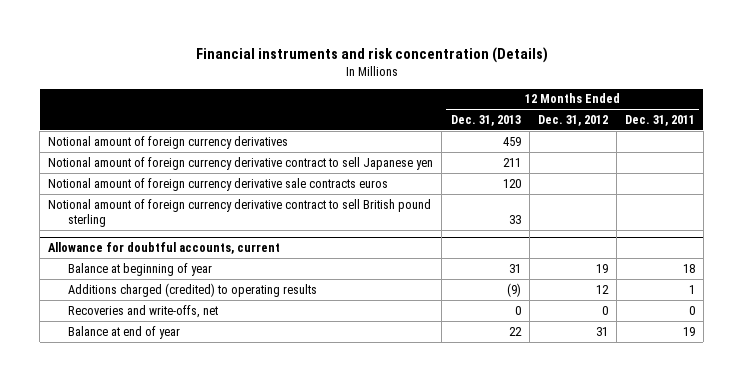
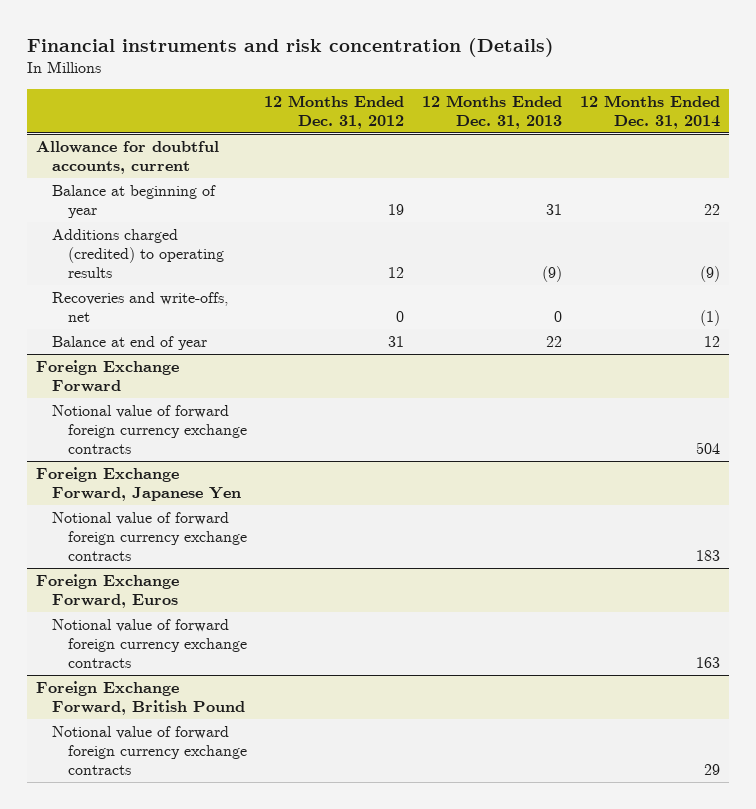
[624,115,695,127] Dec. 31, 2011 -> none
none -> [580,95,721,129] 12 Months Ended Dec. 31, 2014
[48,135,289,149] Notional amount of foreign currency derivatives -> none
[48,156,434,170] Notional amount of foreign currency derivative contract to sell Japanese yen -> none
[48,177,389,191] Notional amount of foreign currency derivative sale contracts euros -> none
[48,198,432,227] Notional amount of foreign currency derivative contract to sell British pound sterling -> none
none -> [35,359,179,392] Foreign Exchange Forward
none -> [51,404,247,454] Notional value of forward foreign currency exchange contracts
none -> [35,466,241,501] Foreign Exchange Forward, Japanese Yen
none -> [51,511,247,561] Notional value of forward foreign currency exchange contracts
none -> [35,573,179,608] Foreign Exchange Forward, Euros
none -> [51,618,247,668] Notional value of forward foreign currency exchange contracts
none -> [35,680,245,715] Foreign Exchange Forward, British Pound
none -> [51,725,247,775] Notional value of forward foreign currency exchange contracts

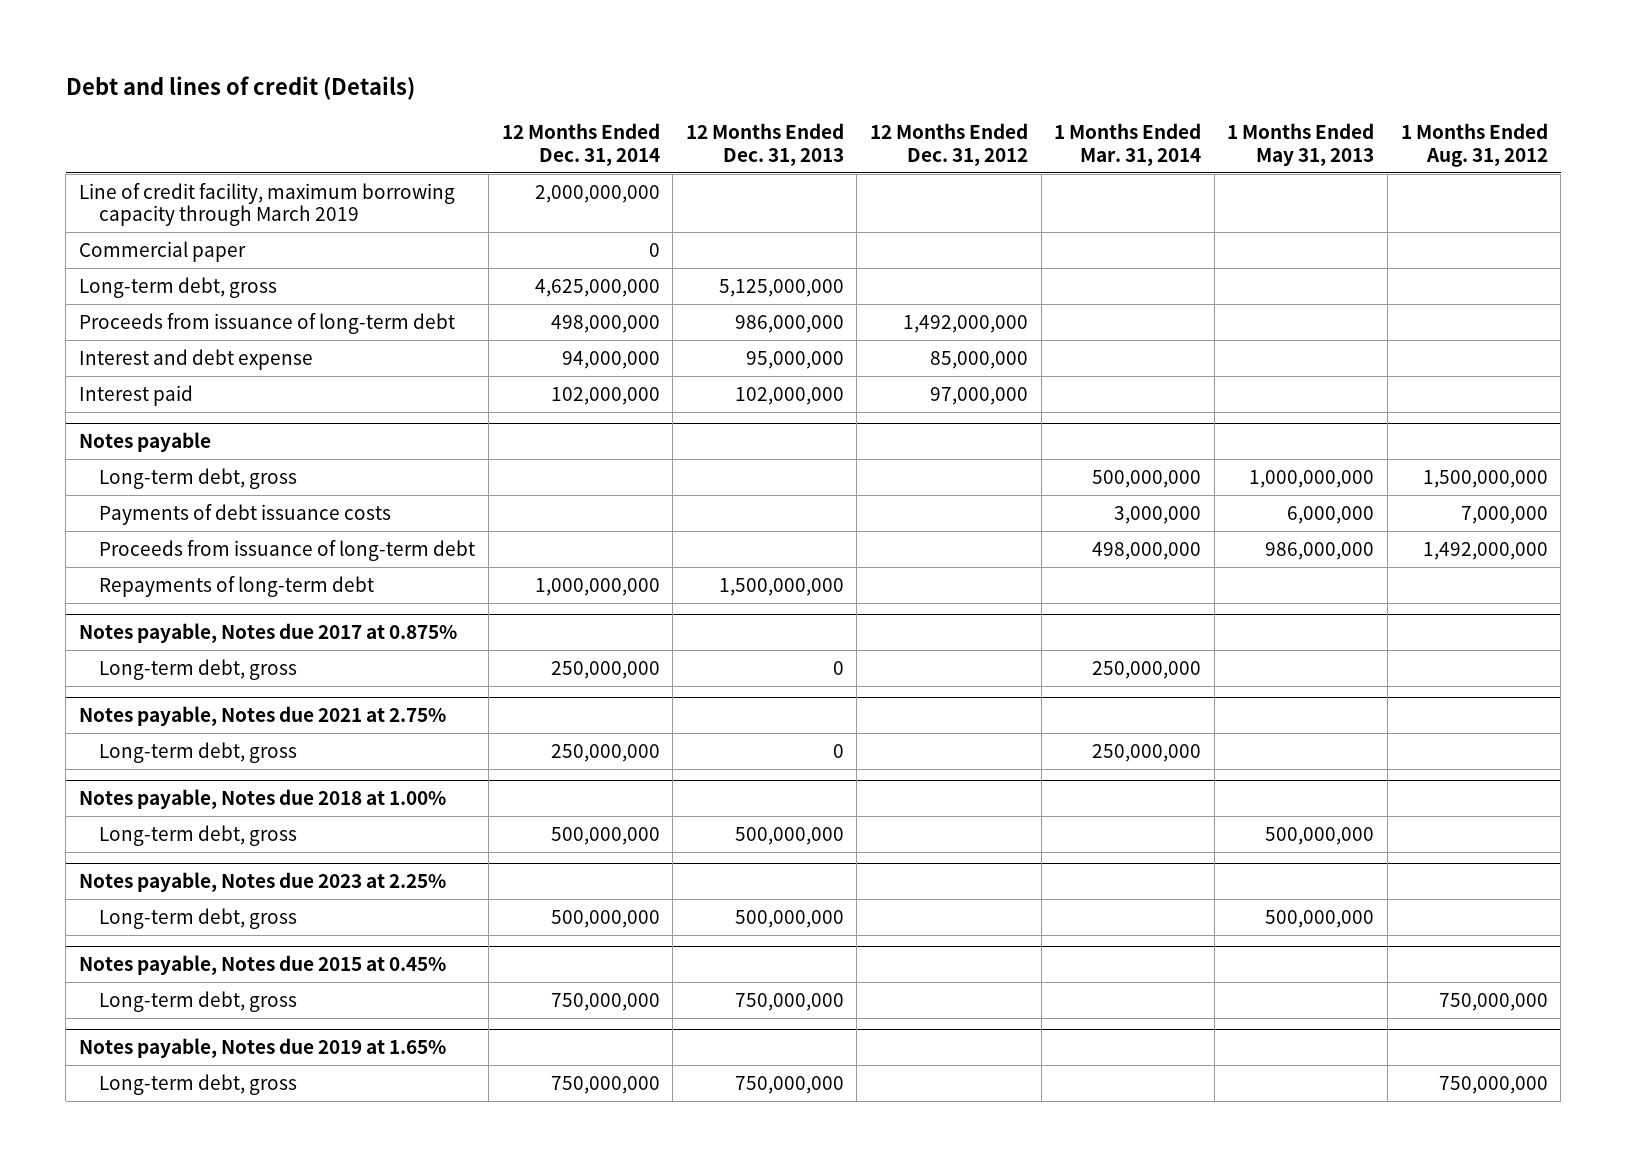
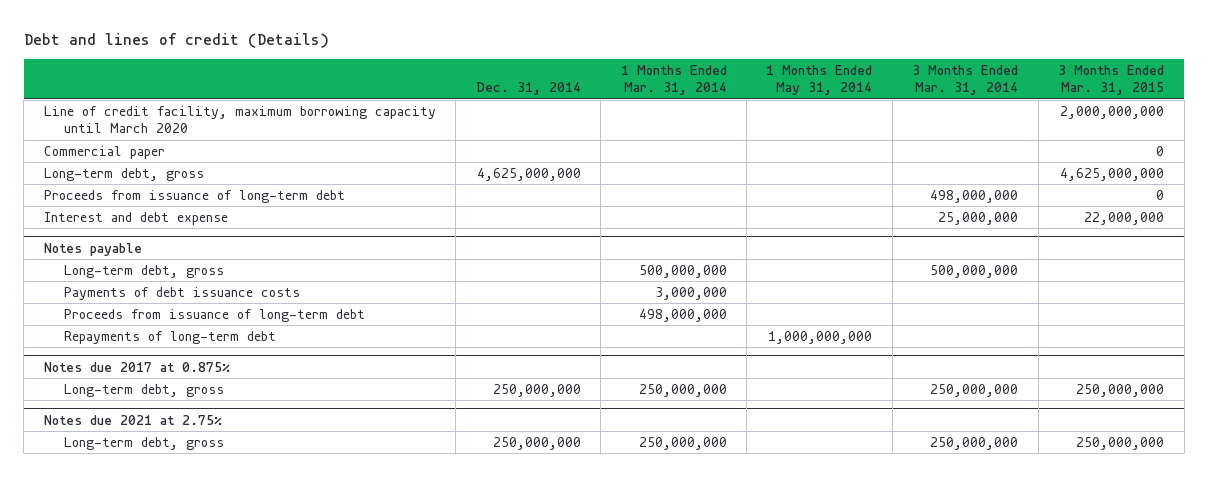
[501,123,660,166] 12 Months Ended Dec. 31, 2014 -> none
[685,123,844,166] 12 Months Ended Dec. 31, 2013 -> none
[870,123,1029,166] 12 Months Ended Dec. 31, 2012 -> none
[1227,123,1375,166] 1 Months Ended May 31, 2013 -> none
[1400,123,1548,167] 1 Months Ended Aug. 31, 2012 -> none
none -> [475,82,581,96] Dec. 31, 2014
none -> [766,65,873,96] 1 Months Ended May 31, 2014
none -> [912,65,1019,96] 3 Months Ended Mar. 31, 2014
none -> [1058,65,1165,96] 3 Months Ended Mar. 31, 2015
[79,182,456,227] Line of credit facility, maximum borrowing capacity through March 2019 -> [43,105,436,134] Line of credit facility, maximum borrowing capacity until March 2020
[79,384,194,406] Interest paid -> none
[79,623,458,644] Notes payable, Notes due 2017 at 0.875% -> [43,361,230,372] Notes due 2017 at 0.875%
[79,706,447,727] Notes payable, Notes due 2021 at 2.75% -> [43,414,222,425] Notes due 2021 at 2.75%
[79,789,447,810] Notes payable, Notes due 2018 at 1.00% -> none
[99,824,298,846] Long-term debt, gross -> none
[79,872,447,893] Notes payable, Notes due 2023 at 2.25% -> none
[99,907,298,929] Long-term debt, gross -> none
[79,955,447,976] Notes payable, Notes due 2015 at 0.45% -> none
[99,990,298,1012] Long-term debt, gross -> none
[79,1038,447,1059] Notes payable, Notes due 2019 at 1.65% -> none
[99,1073,298,1095] Long-term debt, gross -> none

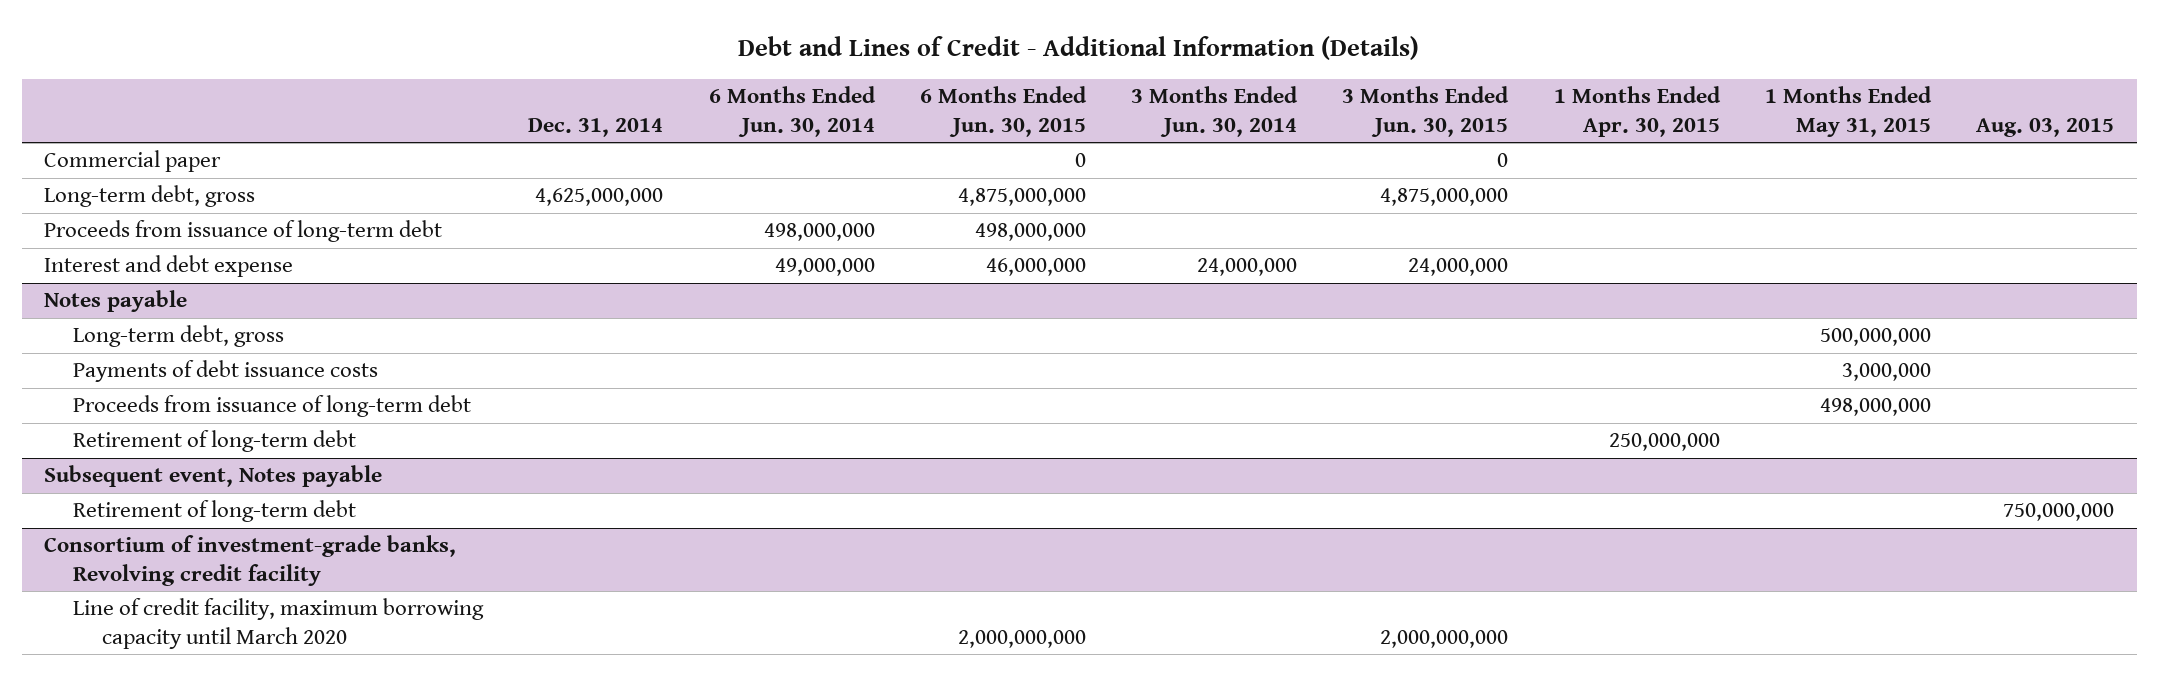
[23,33,329,49] Debt and lines of credit (Details) -> [738,36,1420,61] Debt and Lines of Credit - Additional Information (Details)
[620,65,727,96] 1 Months Ended Mar. 31, 2014 -> none
[766,65,873,96] 1 Months Ended May 31, 2014 -> none
[912,65,1019,96] 3 Months Ended Mar. 31, 2014 -> none
[1058,65,1165,96] 3 Months Ended Mar. 31, 2015 -> none
none -> [708,86,876,137] 6 Months Ended Jun. 30, 2014
none -> [919,86,1087,137] 6 Months Ended Jun. 30, 2015
none -> [1131,86,1299,137] 3 Months Ended Jun. 30, 2014
none -> [1342,86,1510,137] 3 Months Ended Jun. 30, 2015
none -> [1553,86,1721,137] 1 Months Ended Apr. 30, 2015
none -> [1764,86,1932,137] 1 Months Ended May 31, 2015
none -> [1976,117,2115,137] Aug. 03, 2015
[43,105,436,134] Line of credit facility, maximum borrowing capacity until March 2020 -> none
[43,361,230,372] Notes due 2017 at 0.875% -> none
[64,383,225,397] Long-term debt, gross -> none
[43,414,222,425] Notes due 2021 at 2.75% -> none
[64,436,225,450] Long-term debt, gross -> none
[64,330,277,344] Repayments of long-term debt -> [73,430,357,453] Retirement of long-term debt
none -> [44,465,383,488] Subsequent event, Notes payable
none -> [73,500,357,523] Retirement of long-term debt
none -> [44,535,457,586] Consortium of investment-grade banks, Revolving credit facility
none -> [73,598,485,649] Line of credit facility, maximum borrowing capacity until March 2020

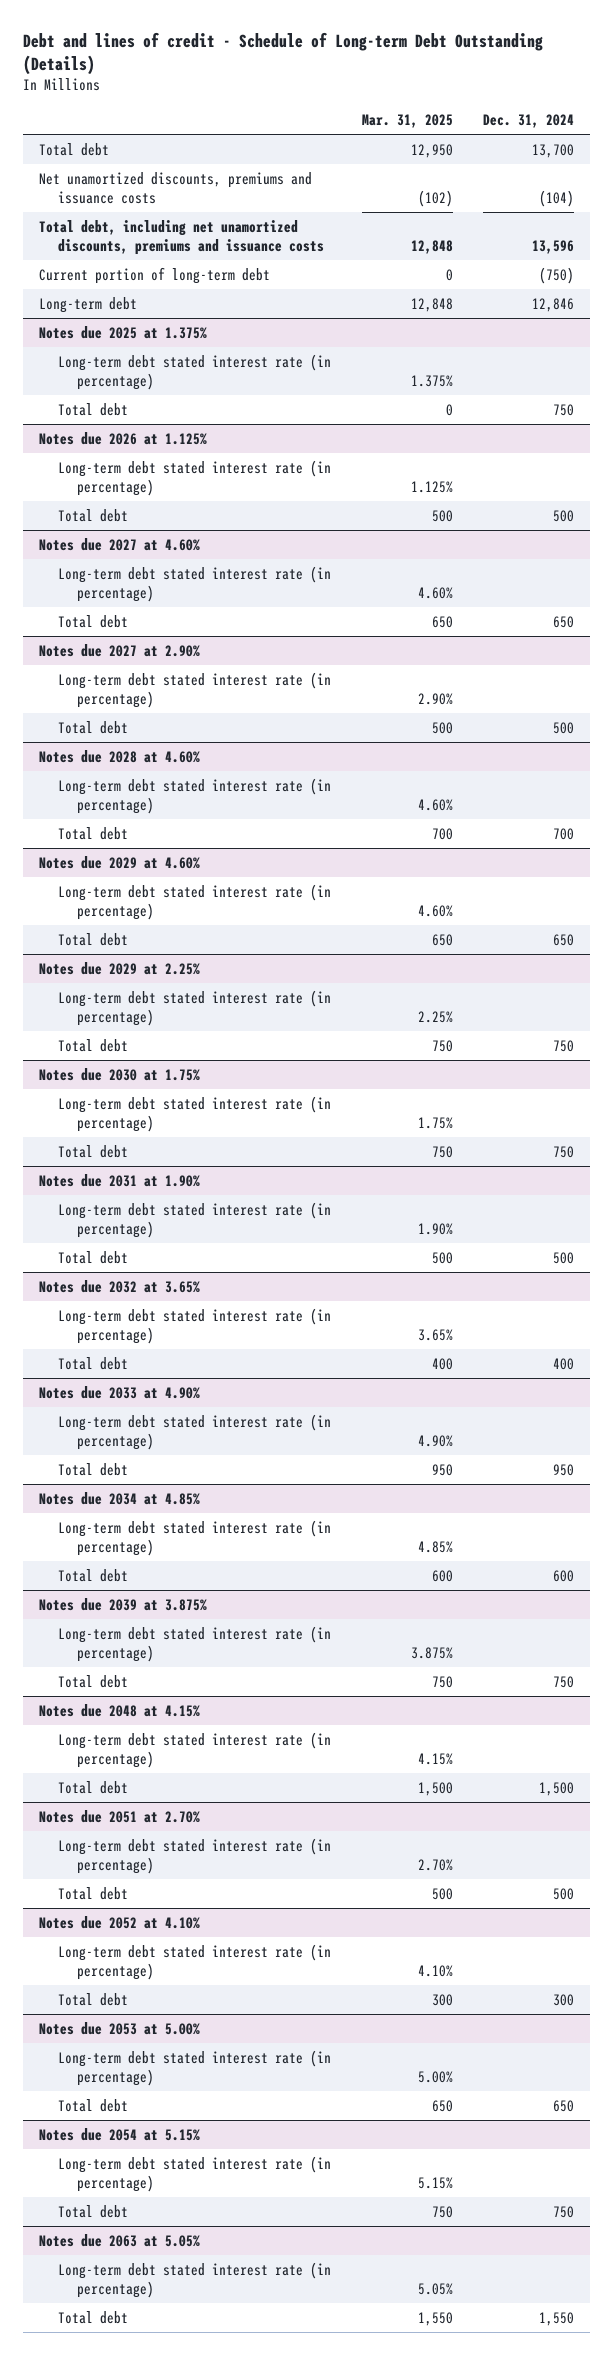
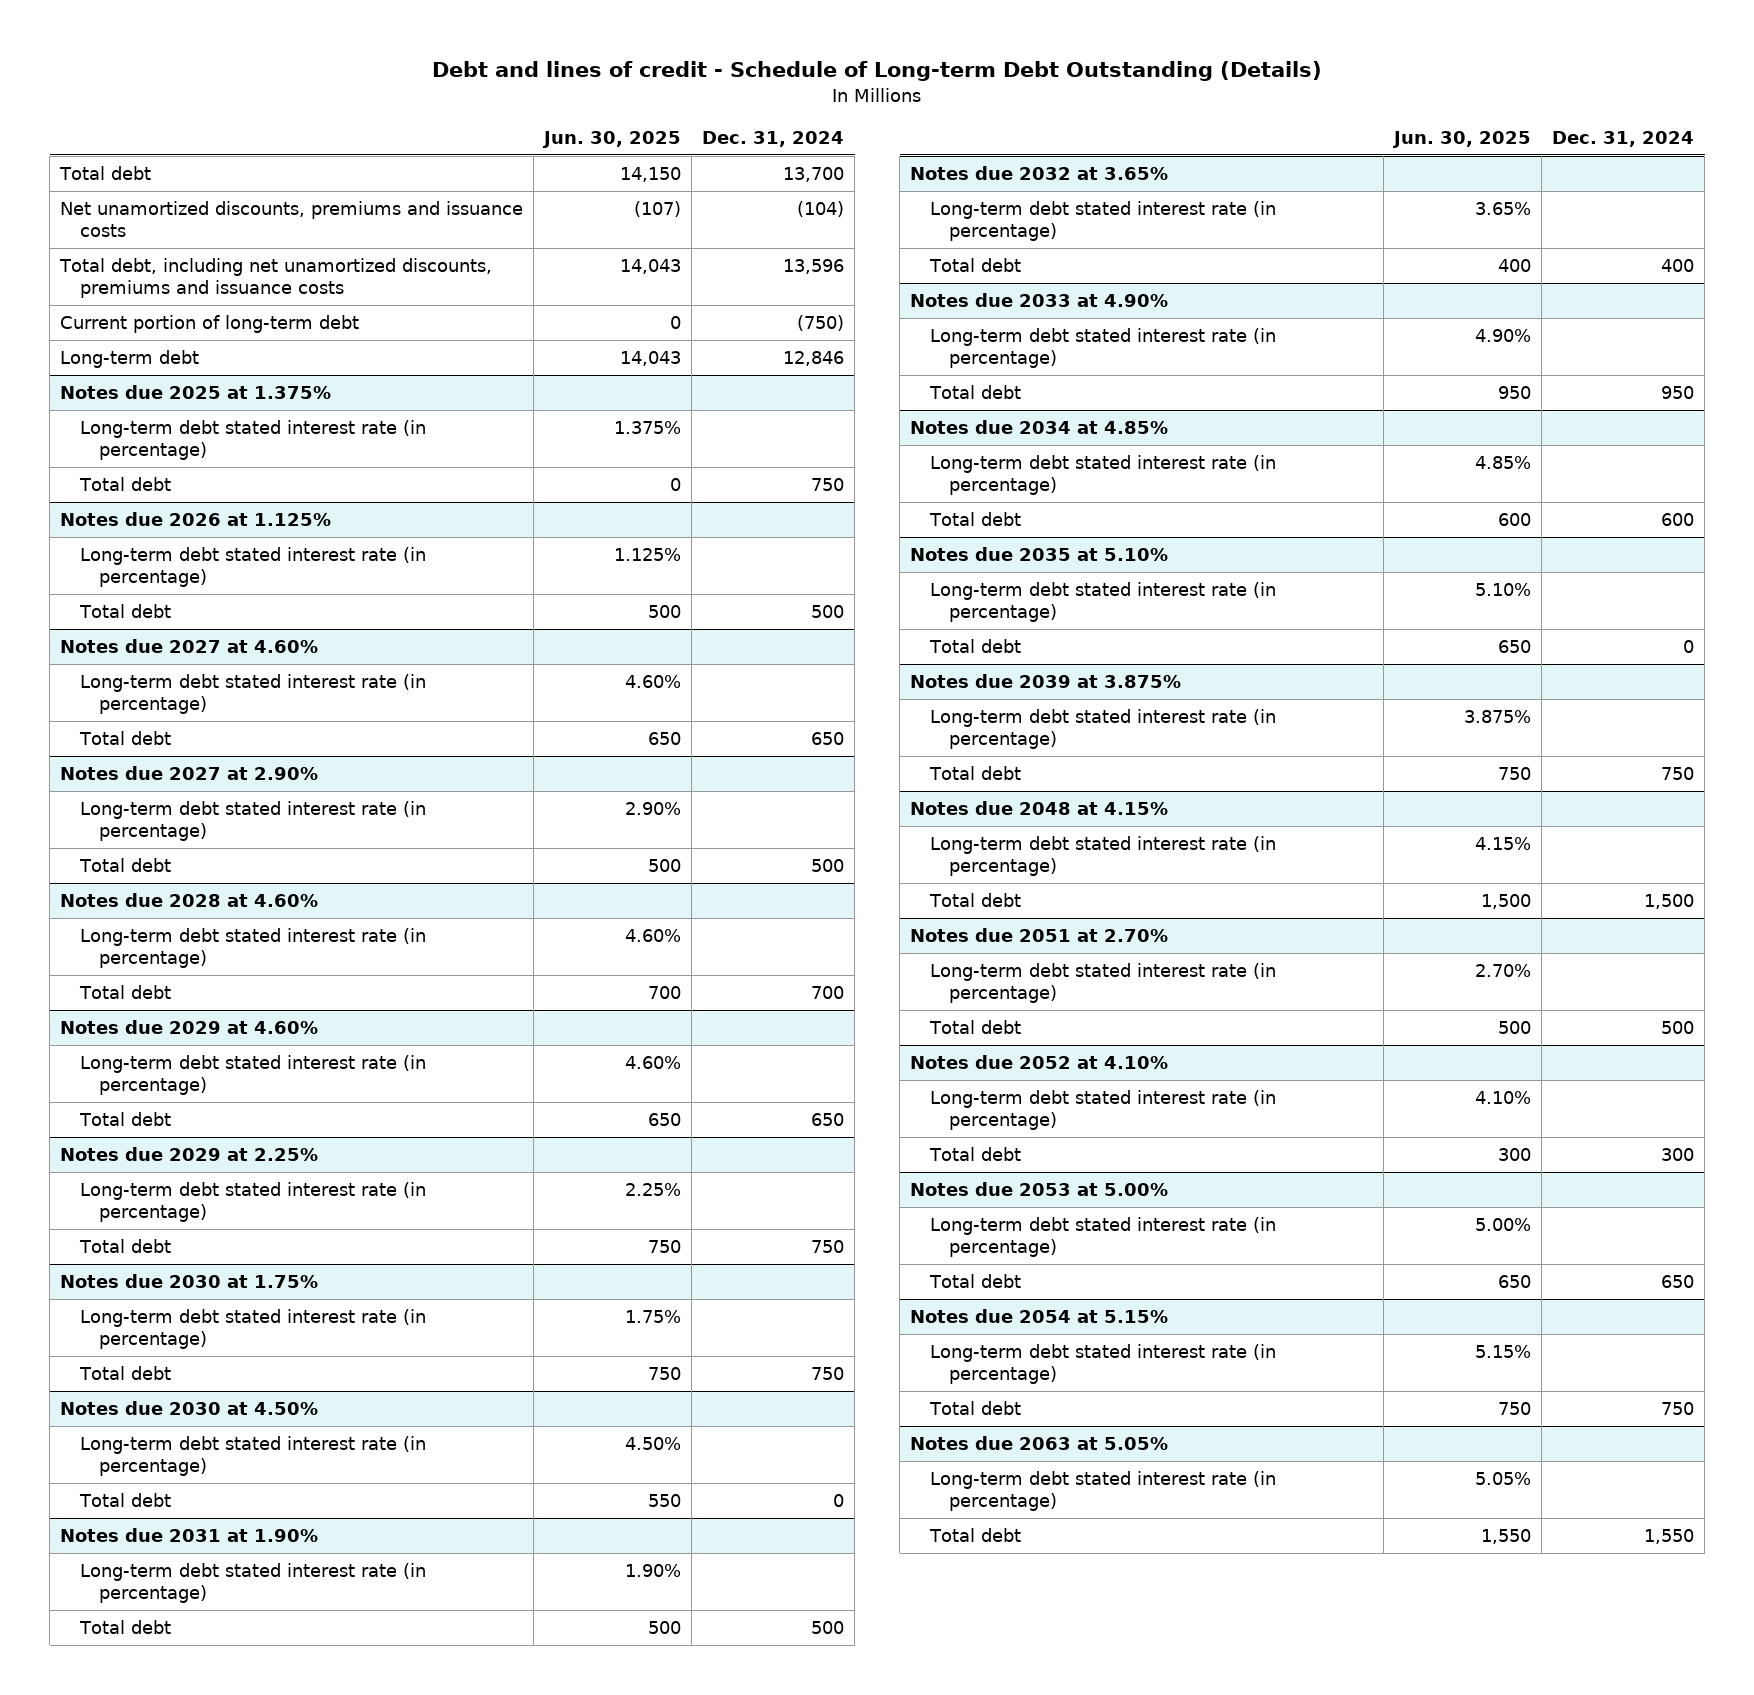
[361,114,453,129] Mar. 31, 2025 -> none
none -> [542,130,682,148] Jun. 30, 2025
none -> [60,1401,319,1416] Notes due 2030 at 4.50%
none -> [79,1436,426,1477] Long-term debt stated interest rate (in percentage)
none -> [78,1493,171,1508] Total debt
none -> [910,547,1169,562] Notes due 2035 at 5.10%
none -> [929,582,1276,623] Long-term debt stated interest rate (in percentage)
none -> [928,639,1021,654] Total debt

